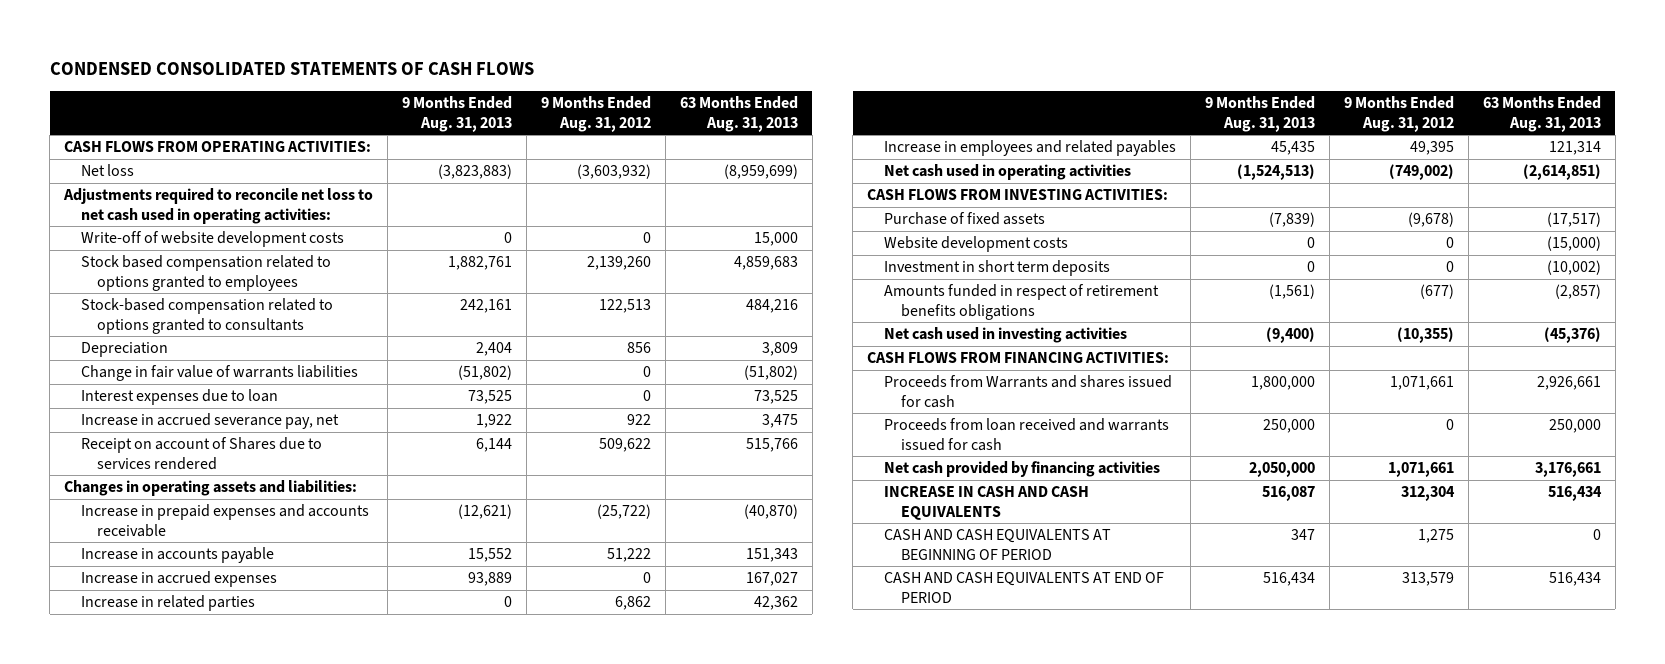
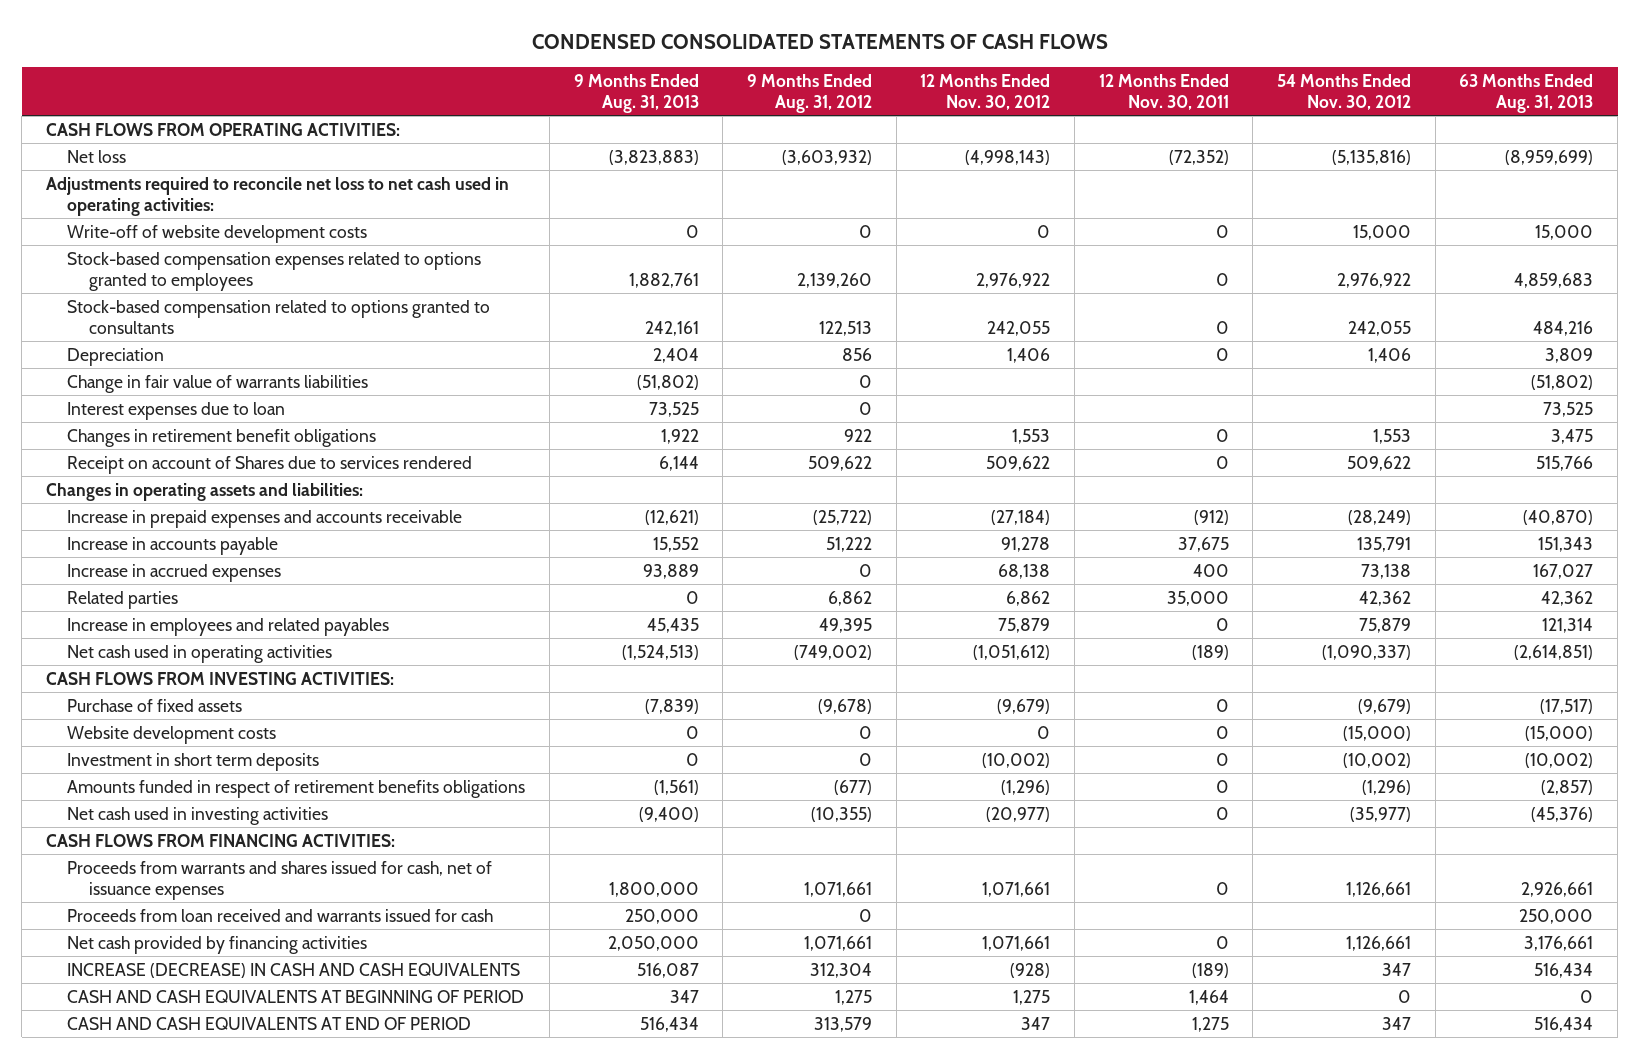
none -> [920,73,1051,110] 12 Months Ended Nov. 30, 2012
none -> [1098,73,1229,110] 12 Months Ended Nov. 30, 2011
none -> [1277,73,1412,110] 54 Months Ended Nov. 30, 2012
[80,255,331,291] Stock based compensation related to options granted to employees -> [67,251,482,291] Stock-based compensation expenses related to options granted to employees
[80,413,339,430] Increase in accrued severance pay, net -> [67,428,377,447] Changes in retirement benefit obligations
[80,595,255,612] Increase in related parties -> [67,590,179,609] Related parties
[883,375,1172,408] Proceeds from Warrants and shares issued for cash -> [67,860,493,900] Proceeds from warrants and shares issued for cash, net of issuance expenses
[883,486,1089,520] INCREASE IN CASH AND CASH EQUIVALENTS -> [67,962,521,978] INCREASE (DECREASE) IN CASH AND CASH EQUIVALENTS

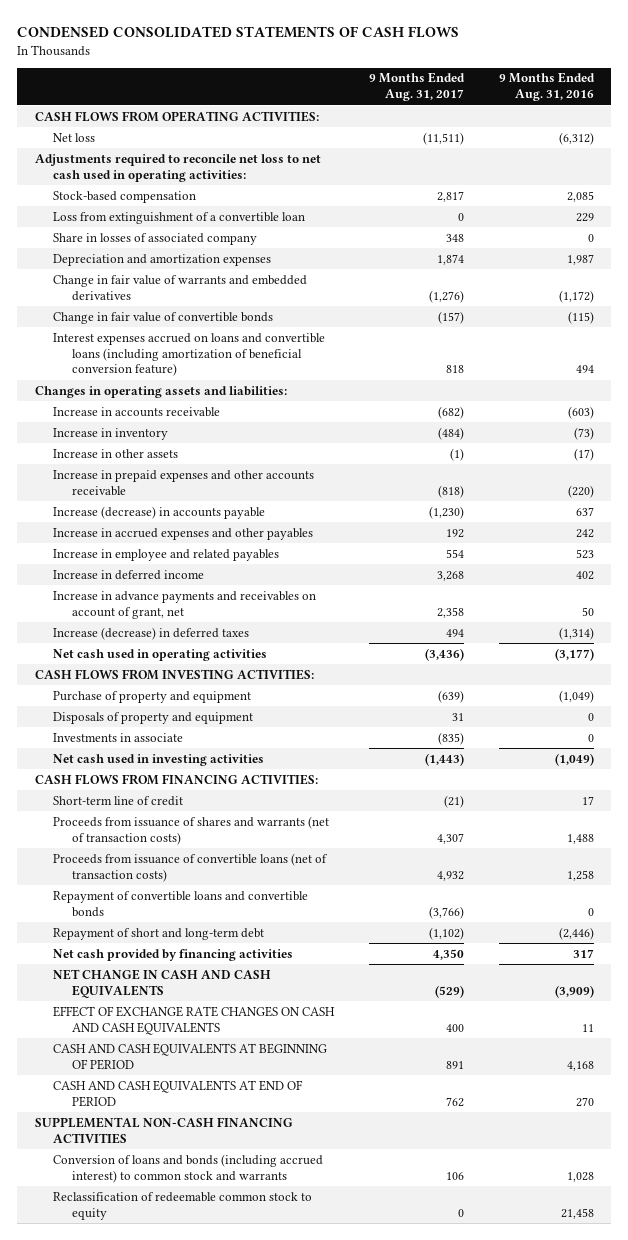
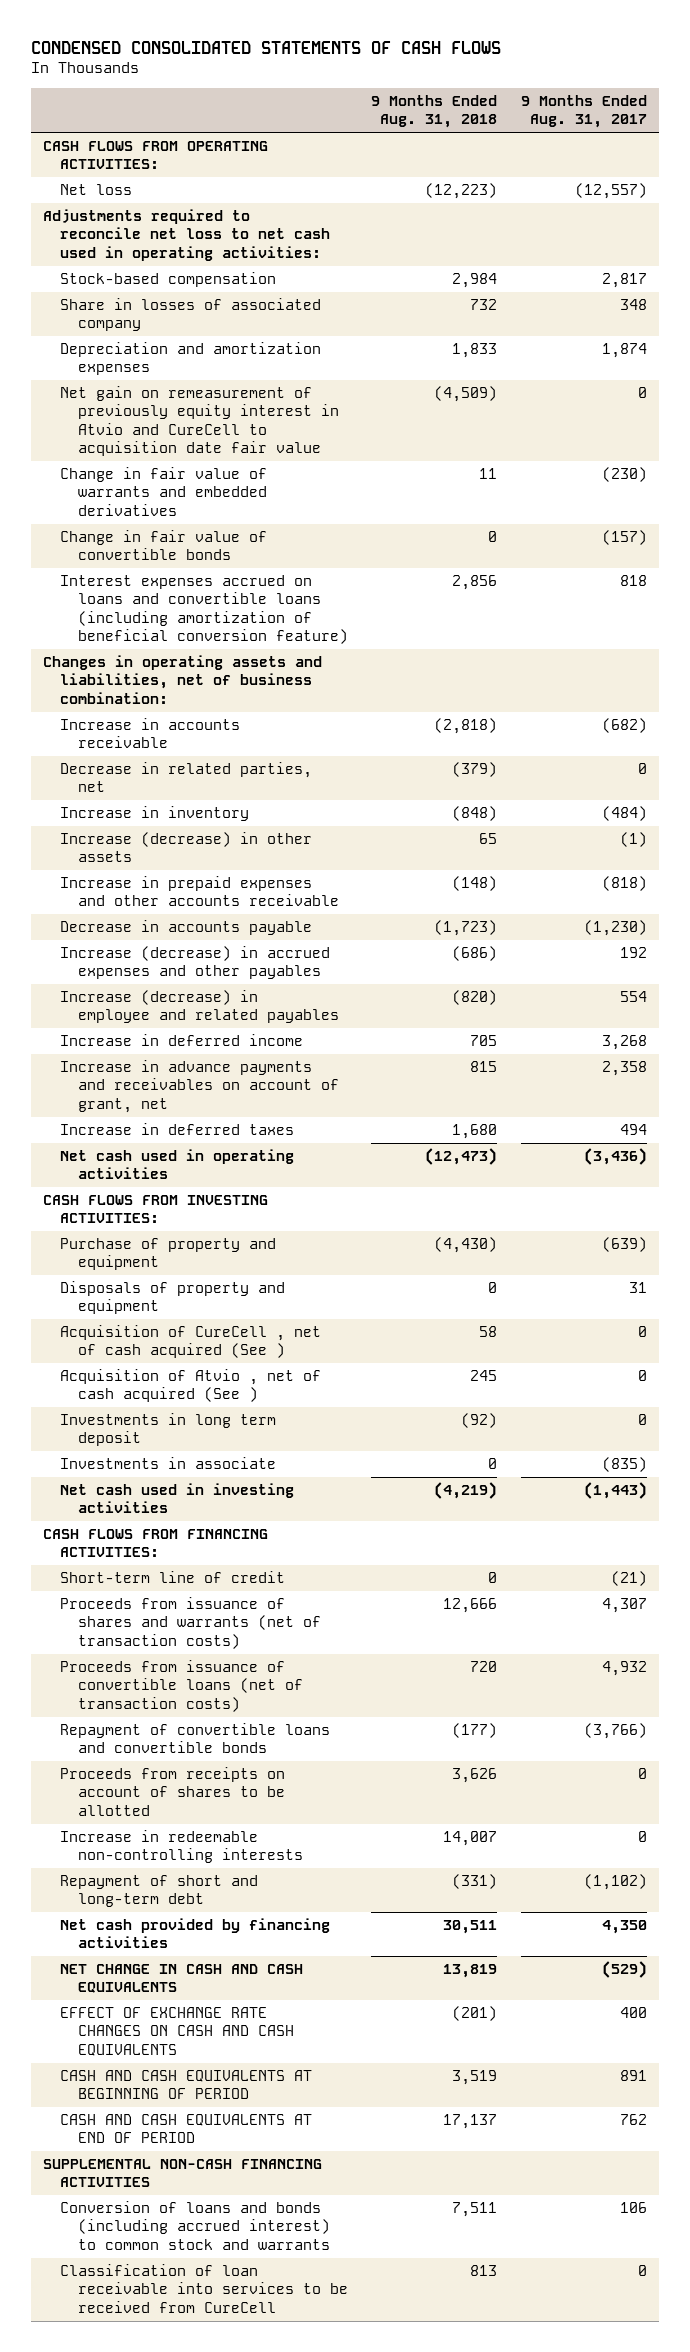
[498,72,595,102] 9 Months Ended Aug. 31, 2016 -> none
none -> [371,94,498,129] 9 Months Ended Aug. 31, 2018
[422,131,464,145] (11,511) -> [575,183,648,200] (12,557)
[53,211,306,224] Loss from extinguishment of a convertible loan -> none
none -> [60,386,339,457] Net gain on remeasurement of previously equity interest in Atvio and CureCell to acquisition date fair value
[428,289,464,303] (1,276) -> [602,467,648,483] (230)
[34,385,287,398] Changes in operating assets and liabilities: -> [42,655,322,704] Changes in operating assets and liabilities, net of business combination:
none -> [60,762,313,793] Decrease in related parties, net
[53,448,179,458] Increase in other assets -> [60,832,313,863] Increase (decrease) in other assets
[53,505,266,519] Increase (decrease) in accounts payable -> [60,920,313,936] Decrease in accounts payable
[53,527,314,540] Increase in accrued expenses and other payables -> [60,946,331,980] Increase (decrease) in accrued expenses and other payables
[53,548,280,561] Increase in employee and related payables -> [60,990,339,1024] Increase (decrease) in employee and related payables
[53,626,250,640] Increase (decrease) in deferred taxes -> [60,1123,295,1136] Increase in deferred taxes
none -> [60,1325,322,1359] Acquisition of CureCell , net of cash acquired (See )
none -> [60,1369,322,1403] Acquisition of Atvio , net of cash acquired (See )
none -> [60,1413,277,1447] Investments in long term deposit
none -> [60,1767,286,1816] Proceeds from receipts on account of shares to be allotted
none -> [60,1830,303,1864] Increase in redeemable non-controlling interests
[53,1191,313,1220] Reclassification of redeemable common stock to equity -> none
none -> [60,2264,348,2313] Classification of loan receivable into services to be received from CureCell

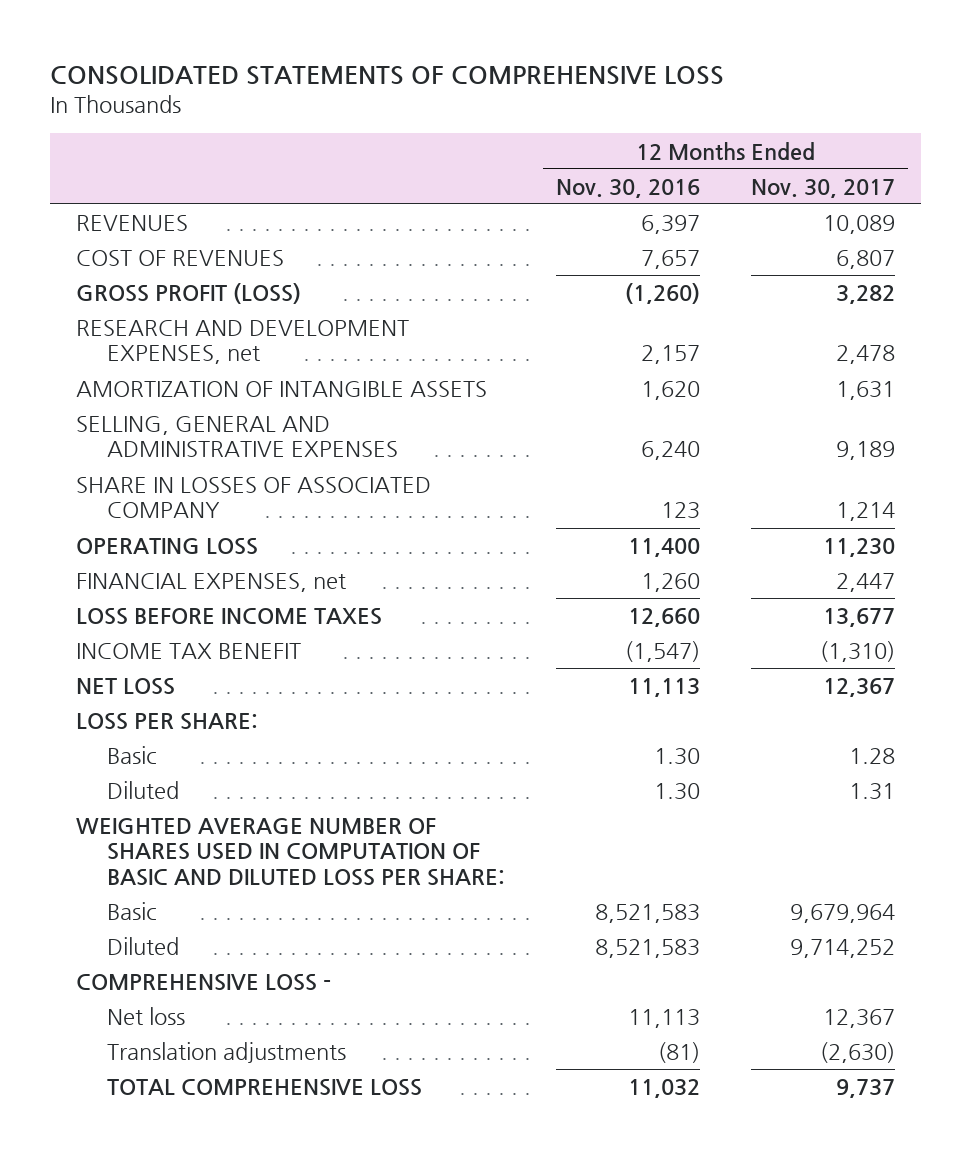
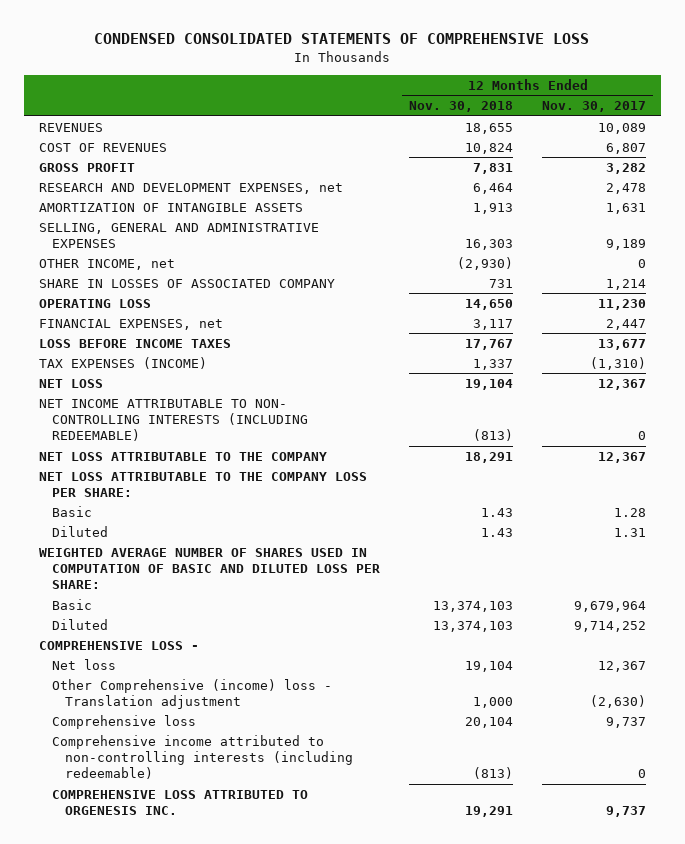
[50,66,725,86] CONSOLIDATED STATEMENTS OF COMPREHENSIVE LOSS -> [94,33,590,45] CONDENSED CONSOLIDATED STATEMENTS OF COMPREHENSIVE LOSS
[556,178,701,198] Nov. 30, 2016 -> none
none -> [409,101,514,113] Nov. 30, 2018
[75,283,301,305] GROSS PROFIT (LOSS) -> [38,162,135,172] GROSS PROFIT
none -> [38,258,175,270] OTHER INCOME, net
[75,643,301,660] INCOME TAX BENEFIT -> [38,356,207,369] TAX EXPENSES (INCOME)
none -> [38,398,309,442] NET INCOME ATTRIBUTABLE TO NON- CONTROLLING INTERESTS (INCLUDING REDEEMABLE)
none -> [38,451,327,461] NET LOSS ATTRIBUTABLE TO THE COMPANY
[75,713,258,731] LOSS PER SHARE: -> [38,471,367,497] NET LOSS ATTRIBUTABLE TO THE COMPANY LOSS PER SHARE:
[106,1042,346,1064] Translation adjustments -> [52,678,333,709] Other Comprehensive (income) loss - Translation adjustment
none -> [52,714,197,729] Comprehensive loss
none -> [52,734,354,780] Comprehensive income attributed to non-controlling interests (including redeemable)
[106,1079,422,1097] TOTAL COMPREHENSIVE LOSS -> [52,789,309,815] COMPREHENSIVE LOSS ATTRIBUTED TO ORGENESIS INC.

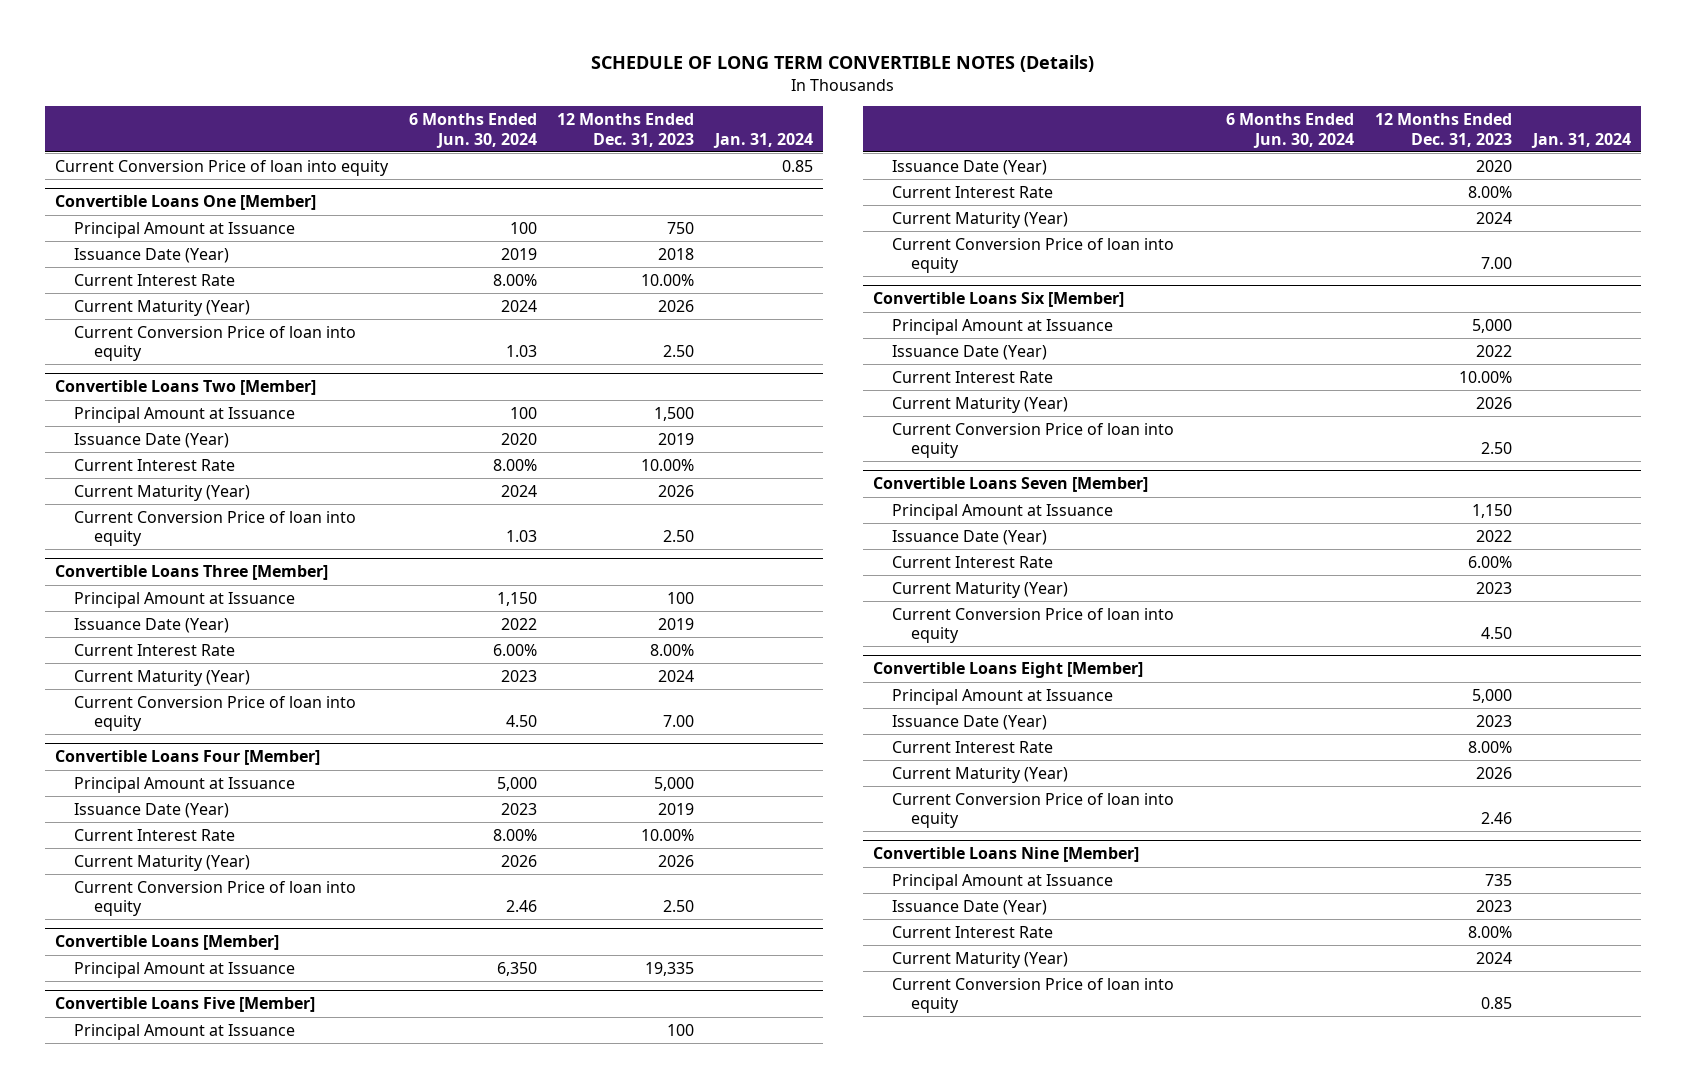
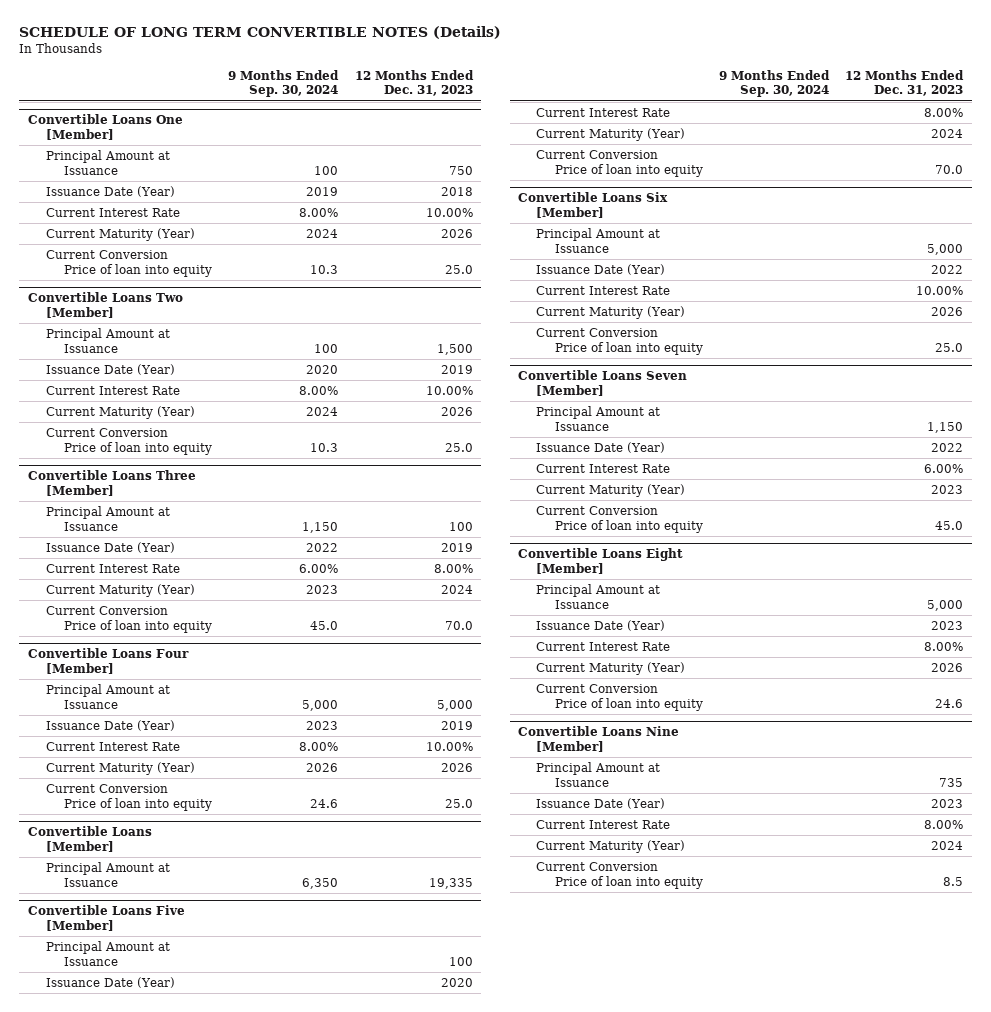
[408,113,537,148] 6 Months Ended Jun. 30, 2024 -> none
[712,132,813,148] Jan. 31, 2024 -> none
none -> [228,69,340,98] 9 Months Ended Sep. 30, 2024
[54,159,389,176] Current Conversion Price of loan into equity -> none
[663,345,695,358] 2.50 -> [444,264,473,274] 25.0
[663,530,695,543] 2.50 -> [444,442,473,452] 25.0
[663,715,695,728] 7.00 -> [444,620,473,630] 70.0
[663,900,695,913] 2.50 -> [444,798,473,808] 25.0
[1481,257,1513,270] 7.00 -> [935,164,964,174] 70.0
[1481,442,1513,455] 2.50 -> [935,342,964,352] 25.0
[1481,627,1513,640] 4.50 -> [935,520,964,530] 45.0
[1481,812,1513,825] 2.46 -> [935,698,964,708] 24.6
[1481,997,1513,1010] 0.85 -> [943,876,964,886] 8.5

